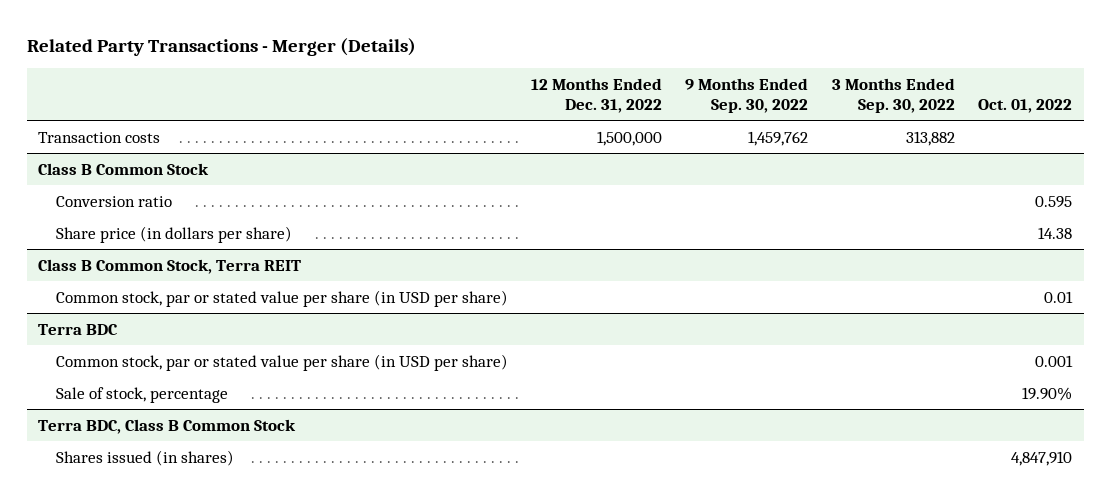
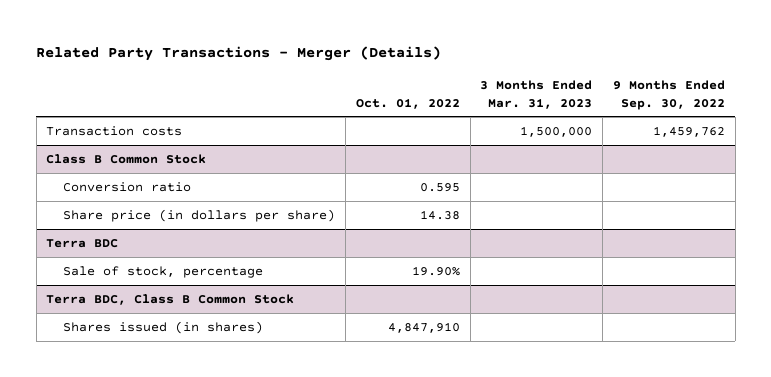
[531,77,663,113] 12 Months Ended Dec. 31, 2022 -> none
[831,77,955,113] 3 Months Ended Sep. 30, 2022 -> none
none -> [480,79,593,109] 3 Months Ended Mar. 31, 2023
[38,258,302,274] Class B Common Stock, Terra REIT -> none
[55,289,508,307] Common stock, par or stated value per share (in USD per share) -> none
[55,353,508,371] Common stock, par or stated value per share (in USD per share) -> none

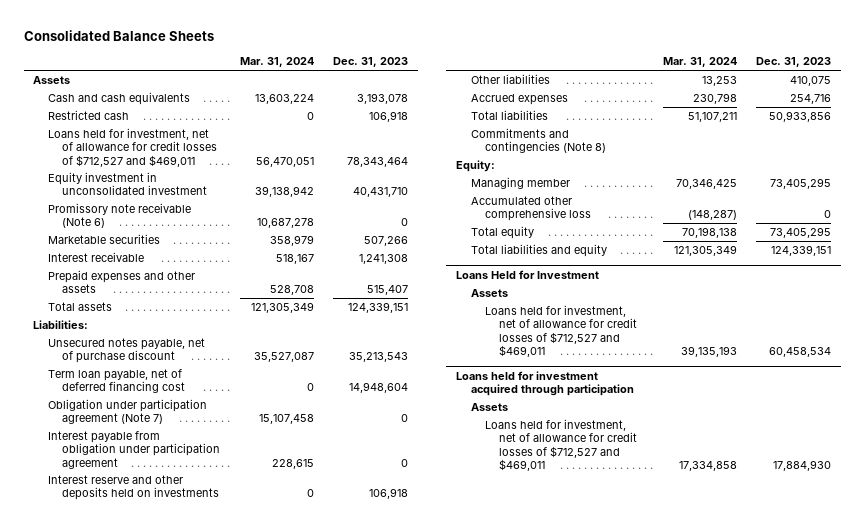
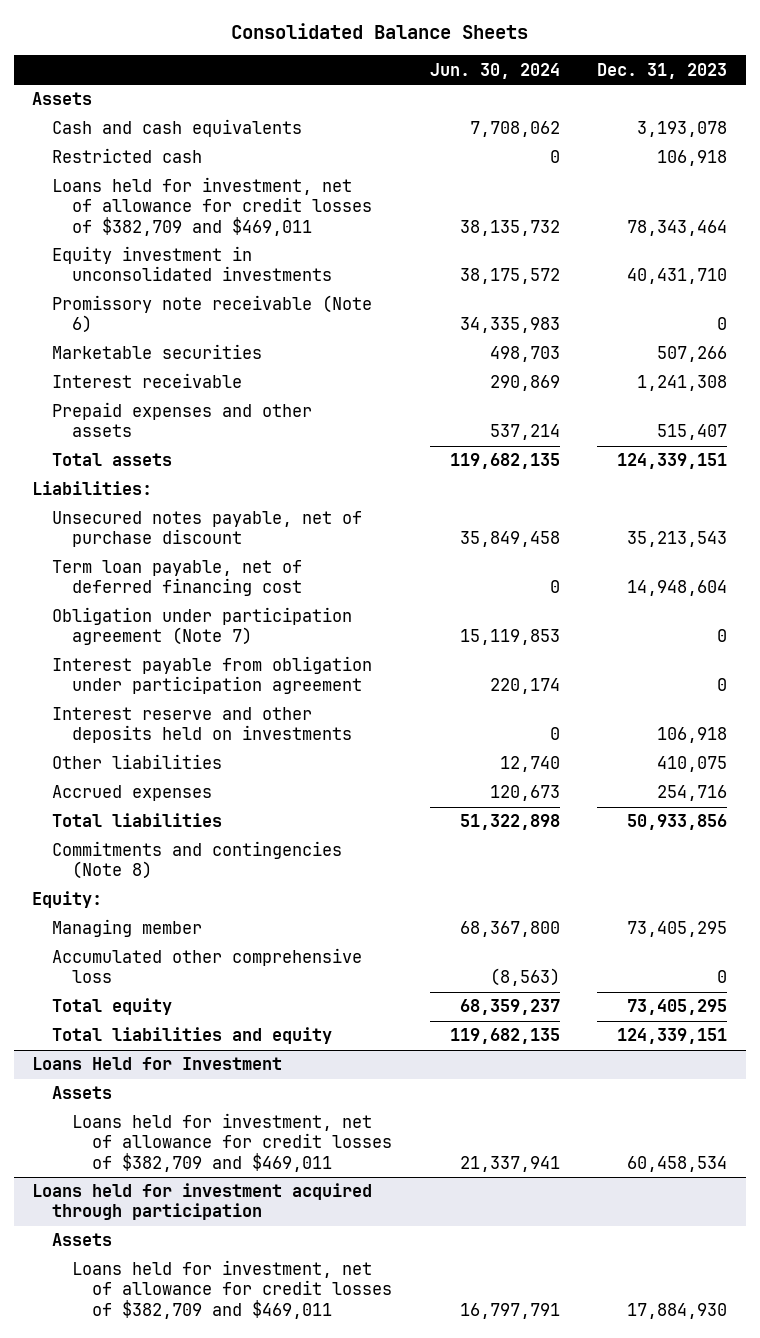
[239,57,314,68] Mar. 31, 2024 -> none
none -> [429,62,560,79] Jun. 30, 2024
[47,128,218,167] Loans held for investment, net of allowance for credit losses of $712,527 and $469,011 -> [52,177,373,236] Loans held for investment, net of allowance for credit losses of $382,709 and $469,011
[47,172,208,196] Equity investment in unconsolidated investment -> [52,246,333,282] Equity investment in unconsolidated investments
[484,305,638,357] Loans held for investment, net of allowance for credit losses of $712,527 and $469,011 -> [72,1113,392,1172] Loans held for investment, net of allowance for credit losses of $382,709 and $469,011
[484,419,638,471] Loans held for investment, net of allowance for credit losses of $712,527 and $469,011 -> [72,1260,392,1319] Loans held for investment, net of allowance for credit losses of $382,709 and $469,011

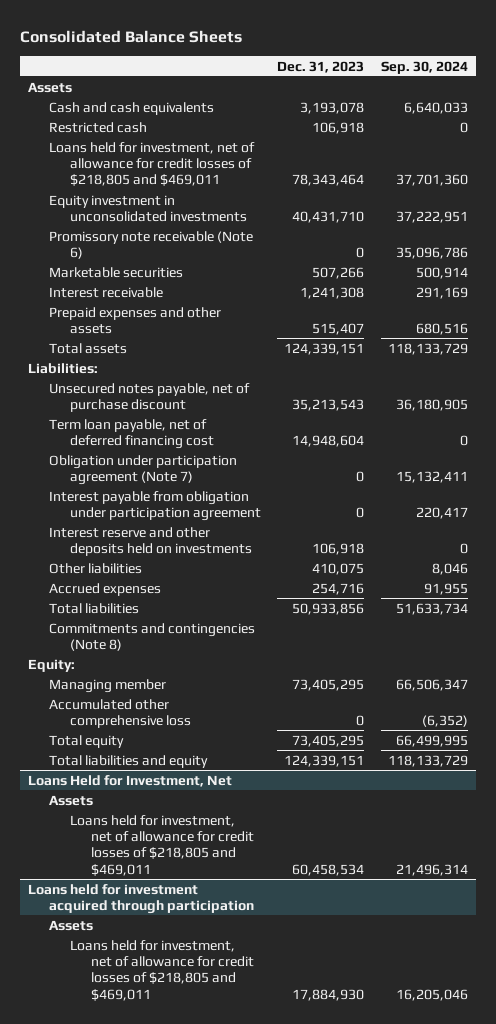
[429,62,560,79] Jun. 30, 2024 -> none
none -> [380,60,468,74] Sep. 30, 2024
[52,177,373,236] Loans held for investment, net of allowance for credit losses of $382,709 and $469,011 -> [49,141,256,187] Loans held for investment, net of allowance for credit losses of $218,805 and $469,011
[32,1057,283,1071] Loans Held for Investment -> [28,774,233,787] Loans Held for Investment, Net
[72,1113,392,1172] Loans held for investment, net of allowance for credit losses of $382,709 and $469,011 -> [69,814,254,876] Loans held for investment, net of allowance for credit losses of $218,805 and $469,011
[72,1260,392,1319] Loans held for investment, net of allowance for credit losses of $382,709 and $469,011 -> [69,939,254,1001] Loans held for investment, net of allowance for credit losses of $218,805 and $469,011

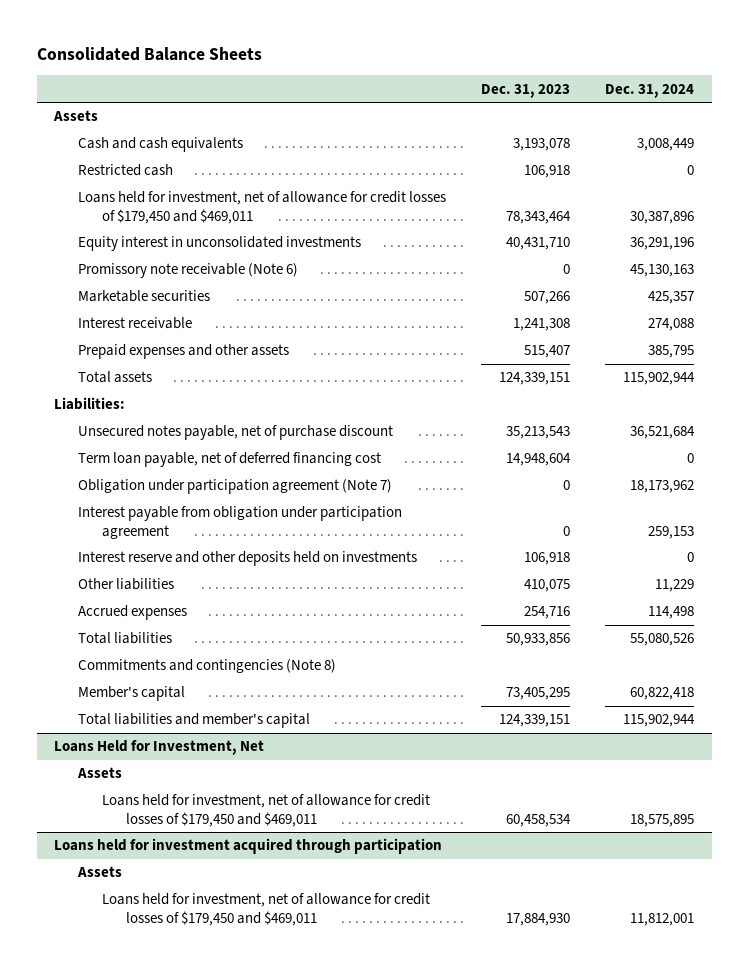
[380,60,468,74] Sep. 30, 2024 -> none
none -> [605,83,695,98] Dec. 31, 2024
[49,141,256,187] Loans held for investment, net of allowance for credit losses of $218,805 and $469,011 -> [78,191,447,224] Loans held for investment, net of allowance for credit losses of $179,450 and $469,011
[49,194,247,222] Equity investment in unconsolidated investments -> [78,236,362,252] Equity interest in unconsolidated investments
[28,658,76,672] Equity: -> none
[49,698,191,728] Accumulated other comprehensive loss -> none
[49,734,125,748] Total equity -> none
[49,678,167,693] Managing member -> [78,686,186,702] Member's capital
[49,754,209,768] Total liabilities and equity -> [78,713,311,729] Total liabilities and member's capital
[69,814,254,876] Loans held for investment, net of allowance for credit losses of $218,805 and $469,011 -> [102,794,431,827] Loans held for investment, net of allowance for credit losses of $179,450 and $469,011
[69,939,254,1001] Loans held for investment, net of allowance for credit losses of $218,805 and $469,011 -> [102,893,431,926] Loans held for investment, net of allowance for credit losses of $179,450 and $469,011

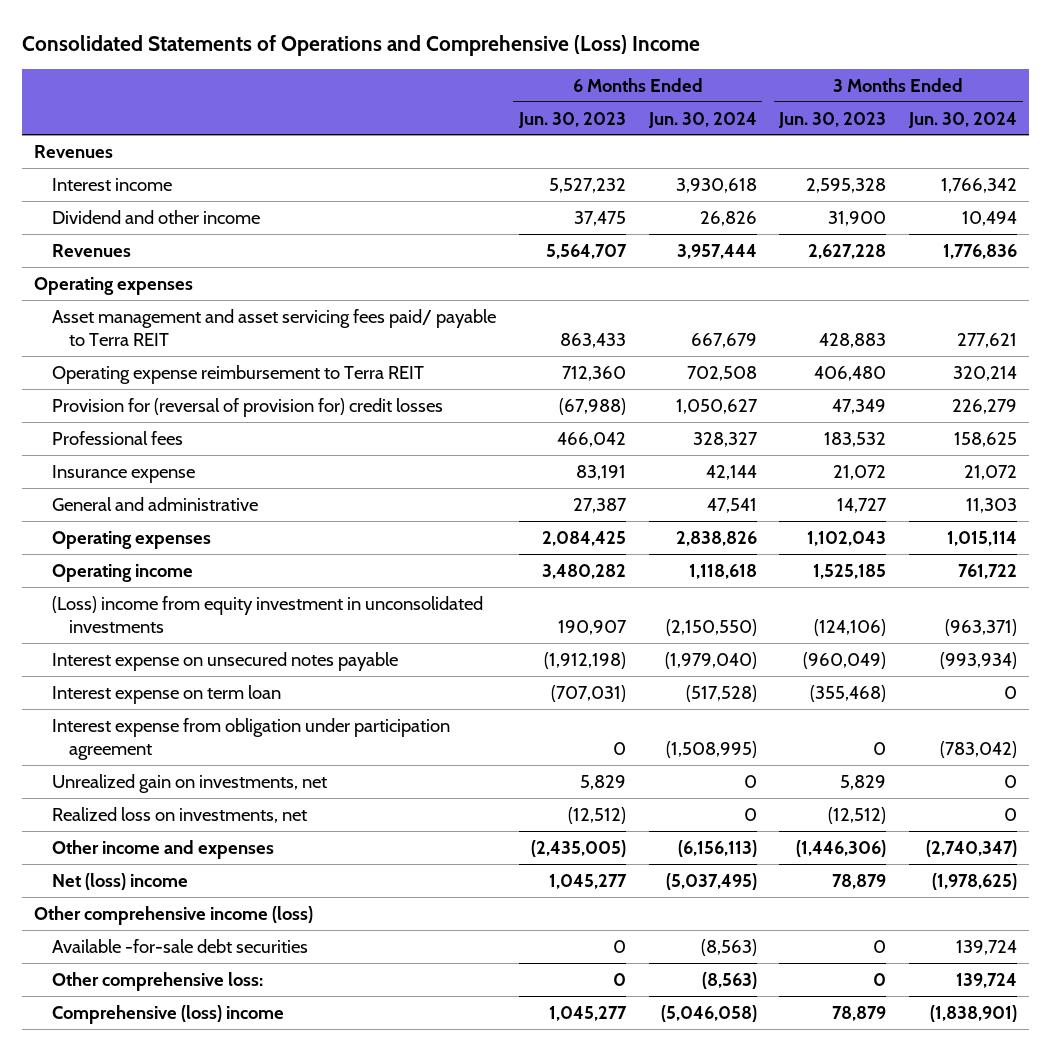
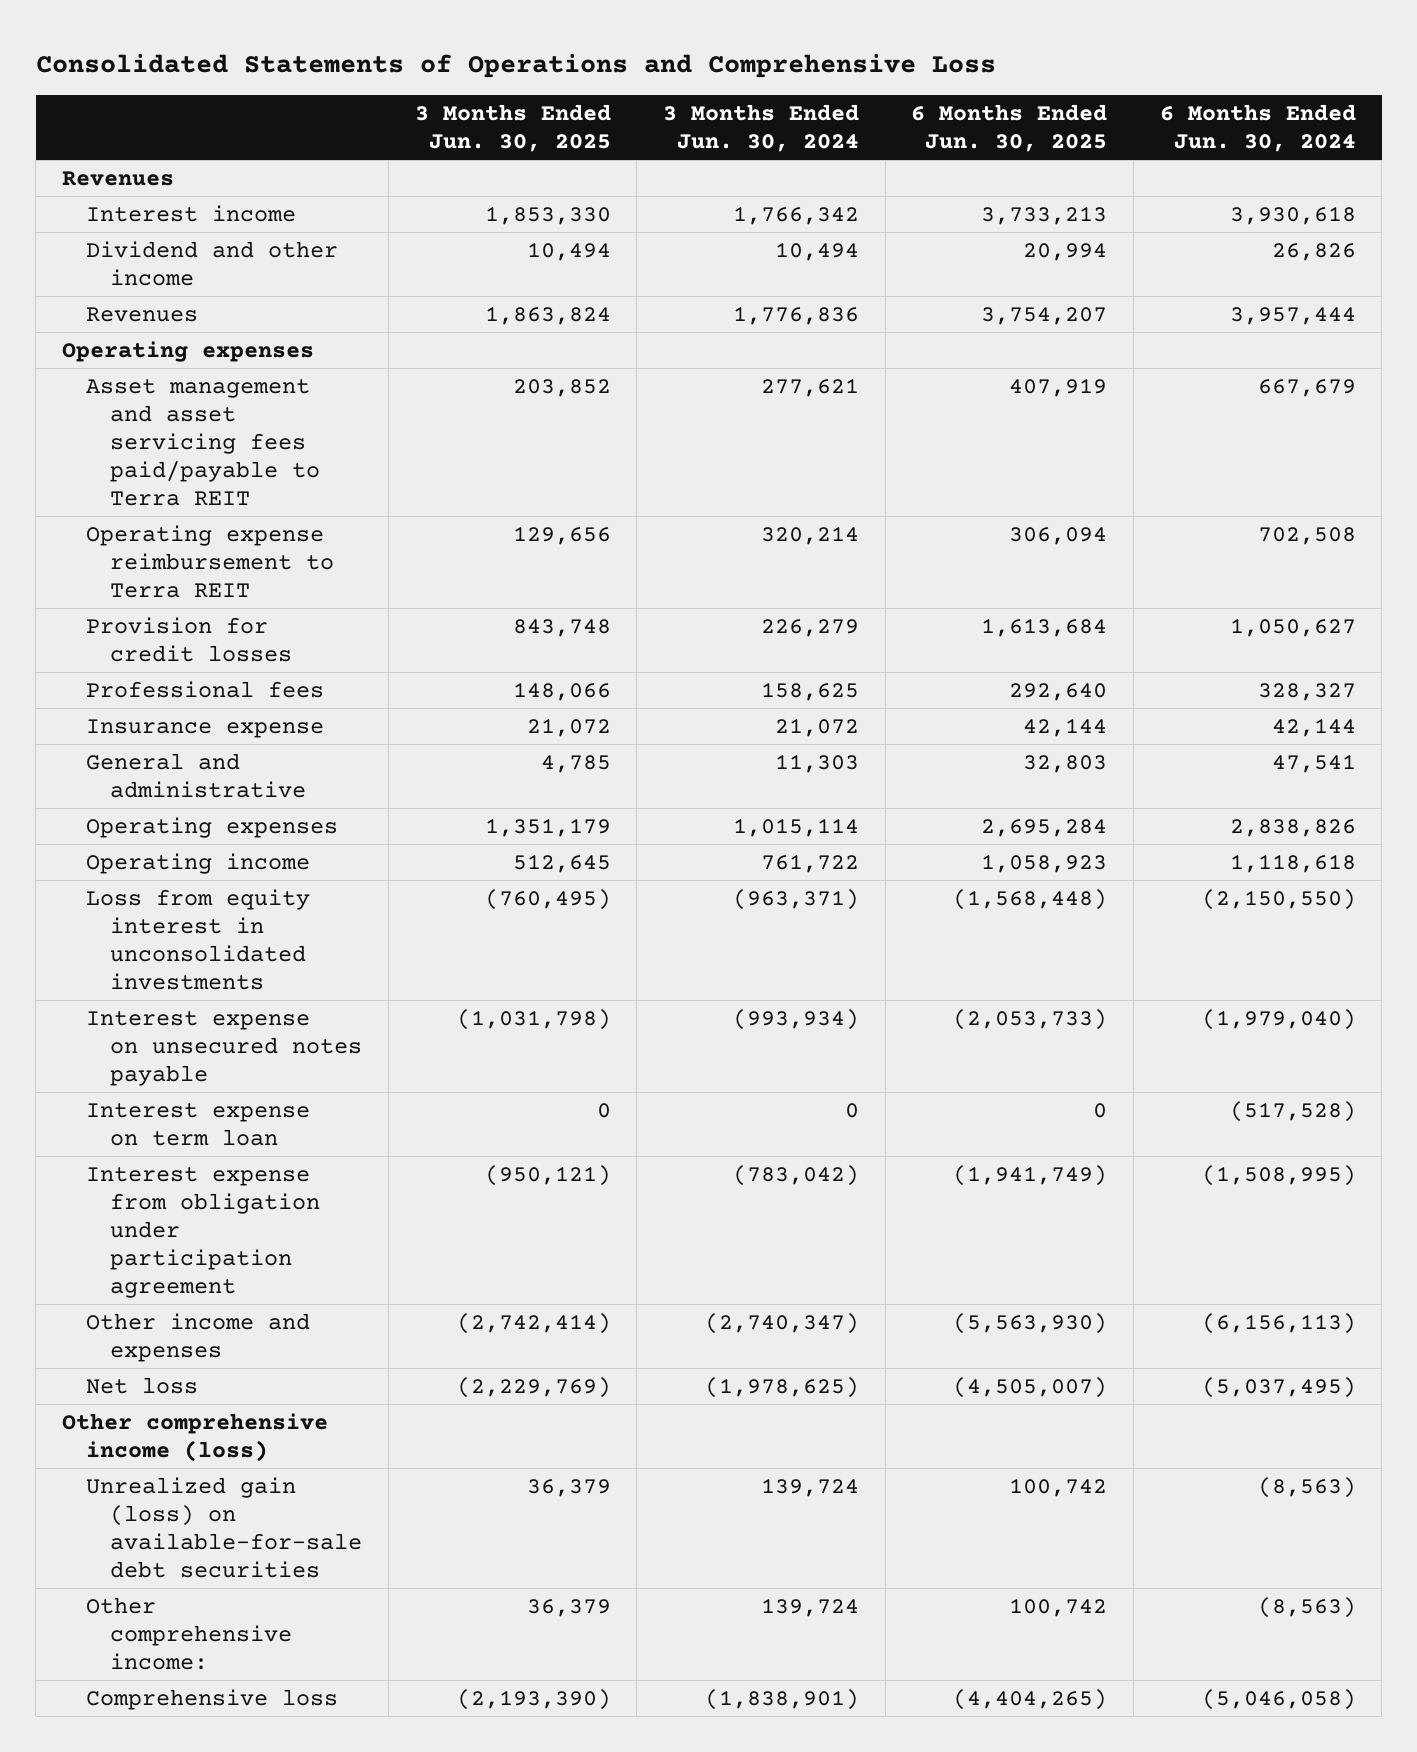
[22,34,701,56] Consolidated Statements of Operations and Comprehensive (Loss) Income -> [35,53,996,78] Consolidated Statements of Operations and Comprehensive Loss
[517,111,626,128] Jun. 30, 2023 -> none
[778,111,887,128] Jun. 30, 2023 -> none
none -> [414,104,611,153] 3 Months Ended Jun. 30, 2025
none -> [911,104,1108,153] 6 Months Ended Jun. 30, 2025
[51,308,496,347] Asset management and asset servicing fees paid/ payable to Terra REIT -> [86,378,321,507] Asset management and asset servicing fees paid/payable to Terra REIT
[51,397,443,417] Provision for (reversal of provision for) credit losses -> [86,616,293,662] Provision for credit losses
[51,595,483,634] (Loss) income from equity investment in unconsolidated investments -> [86,888,311,990] Loss from equity interest in unconsolidated investments
[51,773,327,793] Unrealized gain on investments, net -> none
[51,806,307,823] Realized loss on investments, net -> none
[51,872,188,890] Net (loss) income -> [86,1376,199,1394] Net loss
[51,938,308,953] Available -for-sale debt securities -> [86,1476,363,1578] Unrealized gain (loss) on available-for-sale debt securities
[51,971,263,991] Other comprehensive loss: -> [86,1596,293,1670] Other comprehensive income:
[51,1004,284,1024] Comprehensive (loss) income -> [86,1688,339,1710] Comprehensive loss

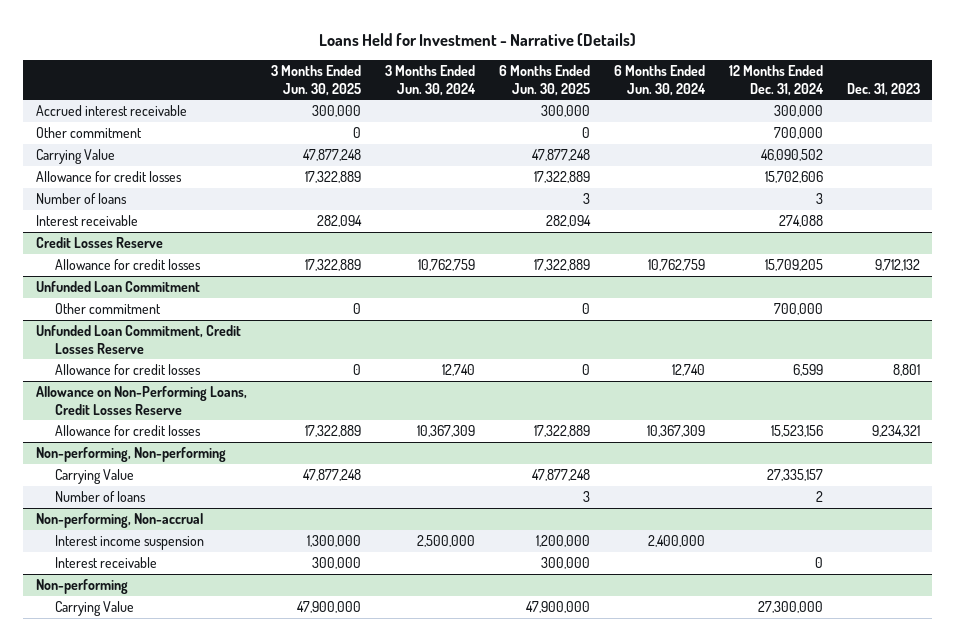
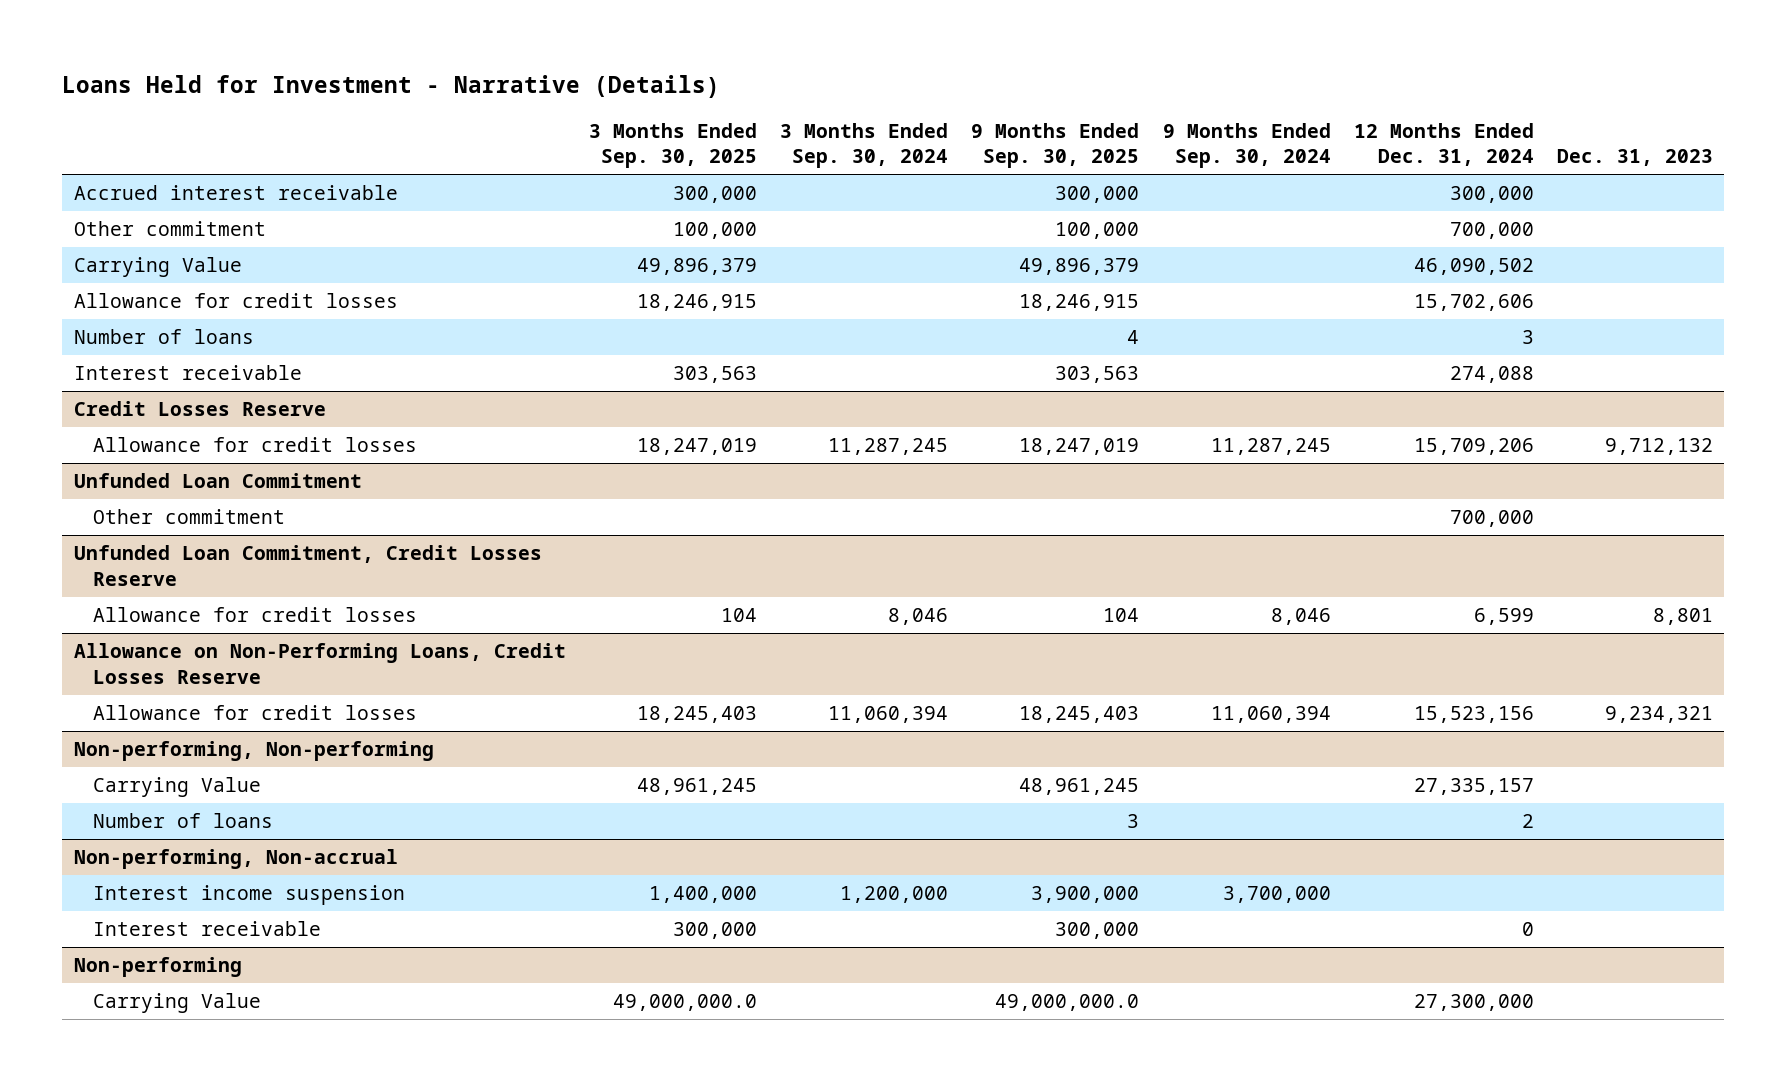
[270,64,361,96] 3 Months Ended Jun. 30, 2025 -> none
[384,64,476,96] 3 Months Ended Jun. 30, 2024 -> none
[498,64,590,96] 6 Months Ended Jun. 30, 2025 -> none
[613,64,706,96] 6 Months Ended Jun. 30, 2024 -> none
none -> [589,122,758,169] 3 Months Ended Sep. 30, 2025
none -> [780,122,949,169] 3 Months Ended Sep. 30, 2024
none -> [971,122,1140,169] 9 Months Ended Sep. 30, 2025
none -> [1162,122,1331,169] 9 Months Ended Sep. 30, 2024
[764,258,823,271] 15,709,205 -> [1413,438,1534,456] 15,709,206

